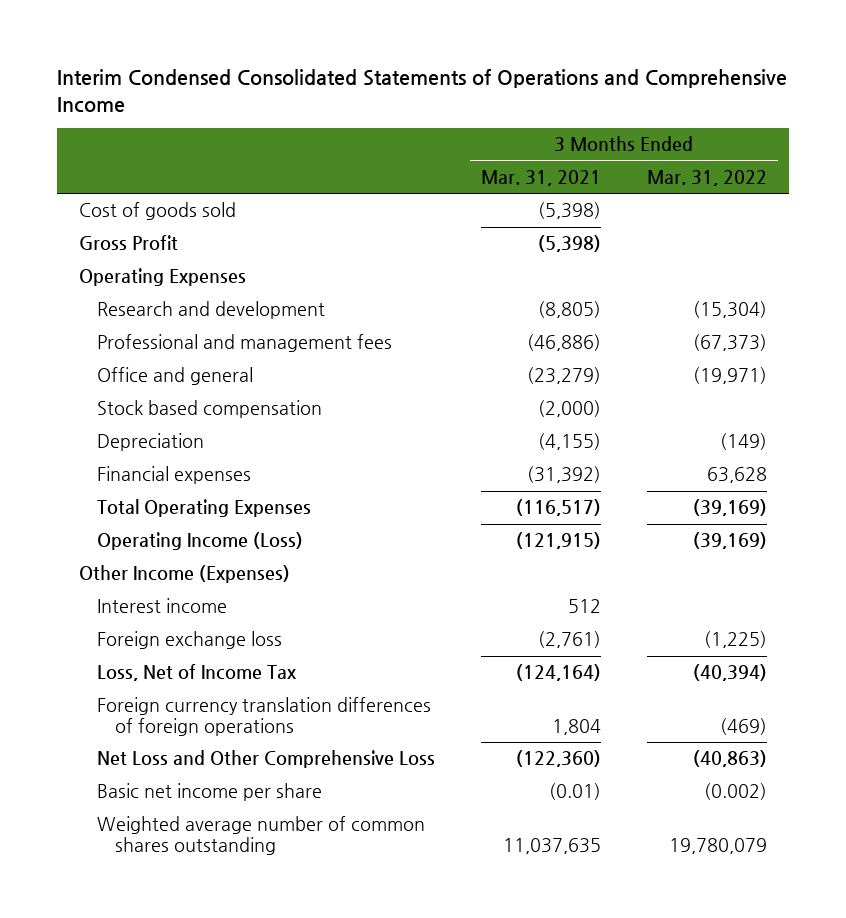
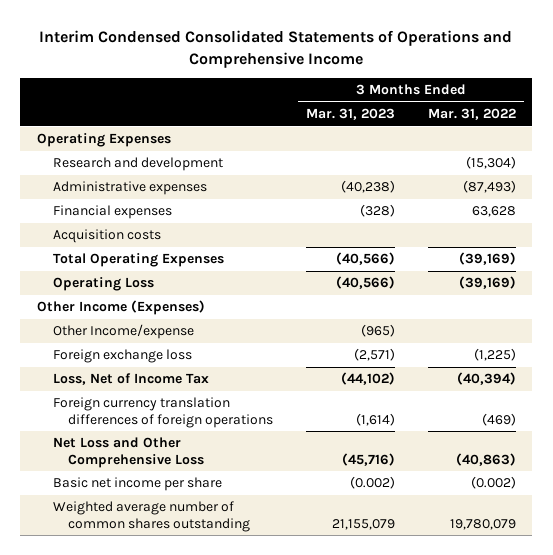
[480,169,601,186] Mar. 31, 2021 -> none
none -> [306,108,396,121] Mar. 31, 2023
[79,202,237,221] Cost of goods sold -> none
[79,235,179,251] Gross Profit -> none
[97,334,393,353] Professional and management fees -> none
[97,367,254,386] Office and general -> none
[97,400,323,419] Stock based compensation -> none
[97,433,205,452] Depreciation -> none
none -> [52,181,207,196] Administrative expenses
none -> [52,229,161,244] Acquisition costs
[97,532,304,551] Operating Income (Loss) -> [52,277,154,292] Operating Loss
[97,598,228,614] Interest income -> none
none -> [52,324,194,340] Other Income/expense

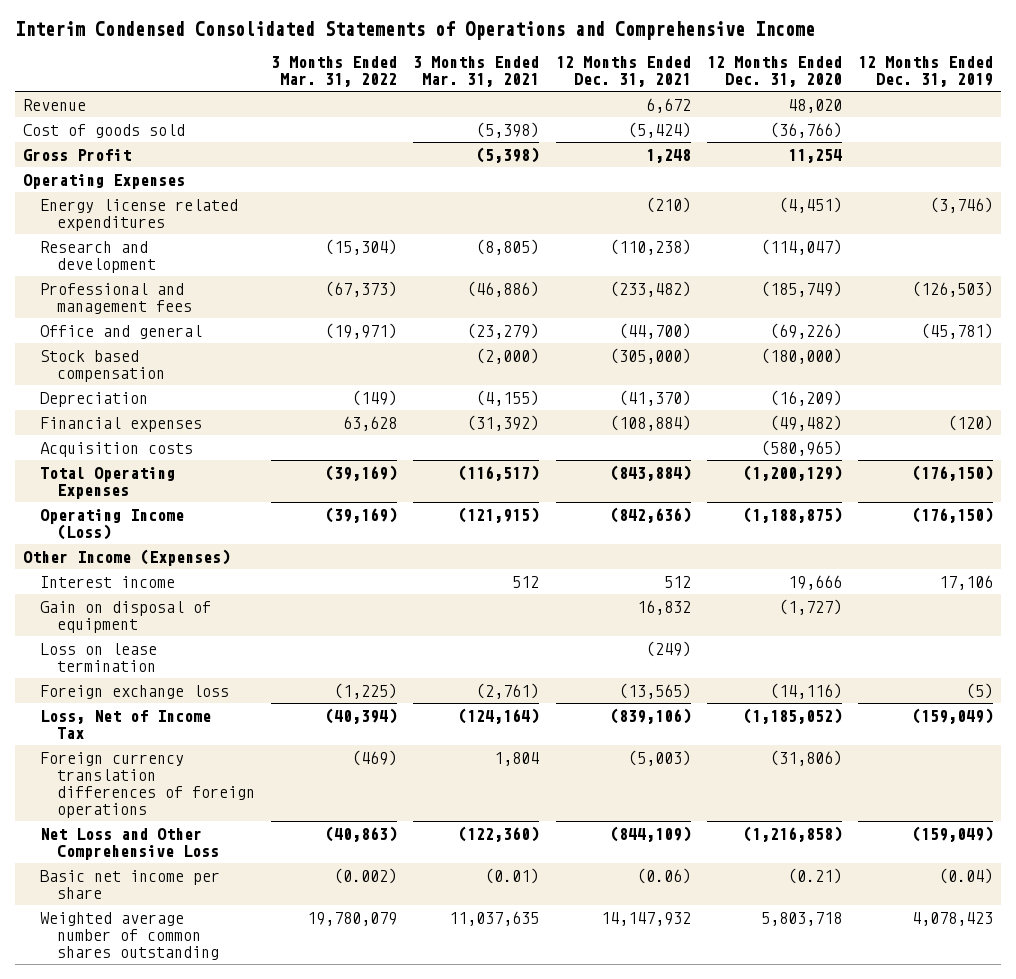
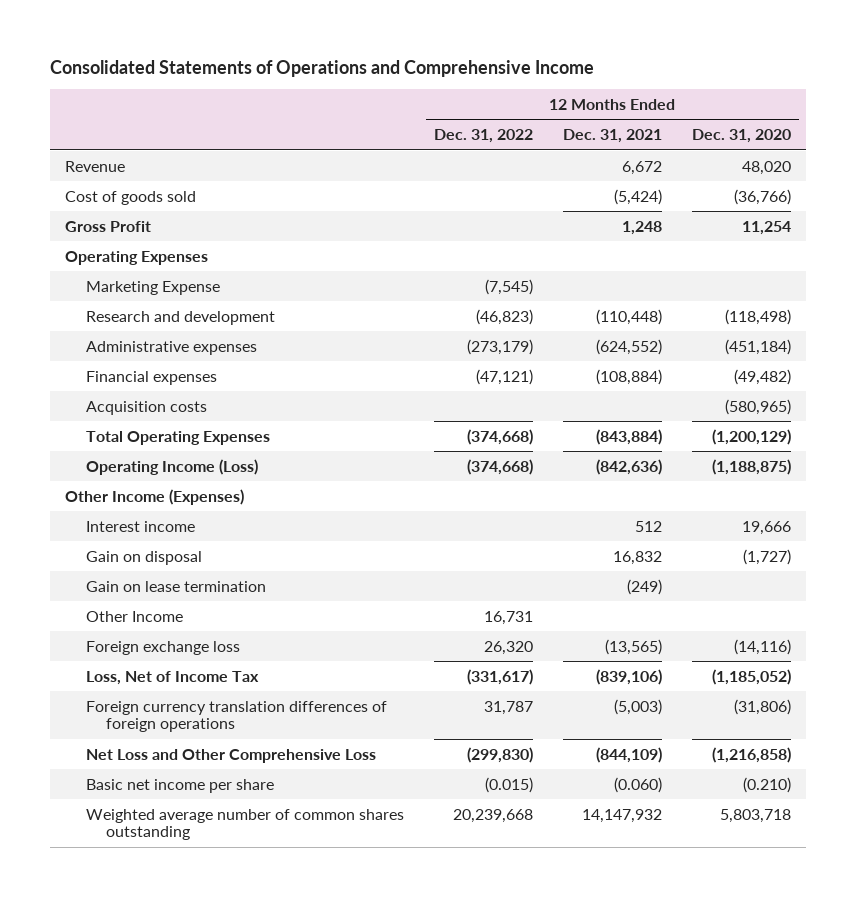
[14,20,815,40] Interim Condensed Consolidated Statements of Operations and Comprehensive Income -> [50,59,595,77] Consolidated Statements of Operations and Comprehensive Income
[270,55,397,88] 3 Months Ended Mar. 31, 2022 -> none
[413,55,540,88] 3 Months Ended Mar. 31, 2021 -> none
[858,55,994,88] 12 Months Ended Dec. 31, 2019 -> none
none -> [433,129,533,144] Dec. 31, 2022
[39,198,238,231] Energy license related expenditures -> none
[39,282,192,314] Professional and management fees -> none
[39,324,202,339] Office and general -> none
[39,349,165,382] Stock based compensation -> none
[39,391,148,407] Depreciation -> none
none -> [85,280,220,295] Marketing Expense
[609,238,691,255] (110,238) -> [595,308,662,325] (110,448)
[760,238,842,255] (114,047) -> [725,308,792,325] (118,498)
none -> [85,340,257,355] Administrative expenses
[39,600,211,633] Gain on disposal of equipment -> [85,550,202,565] Gain on disposal
[39,642,157,672] Loss on lease termination -> [85,580,266,592] Gain on lease termination
none -> [85,610,183,622] Other Income
[636,867,691,884] (0.06) -> [613,776,662,793] (0.060)
[787,867,842,884] (0.21) -> [743,776,792,793] (0.210)

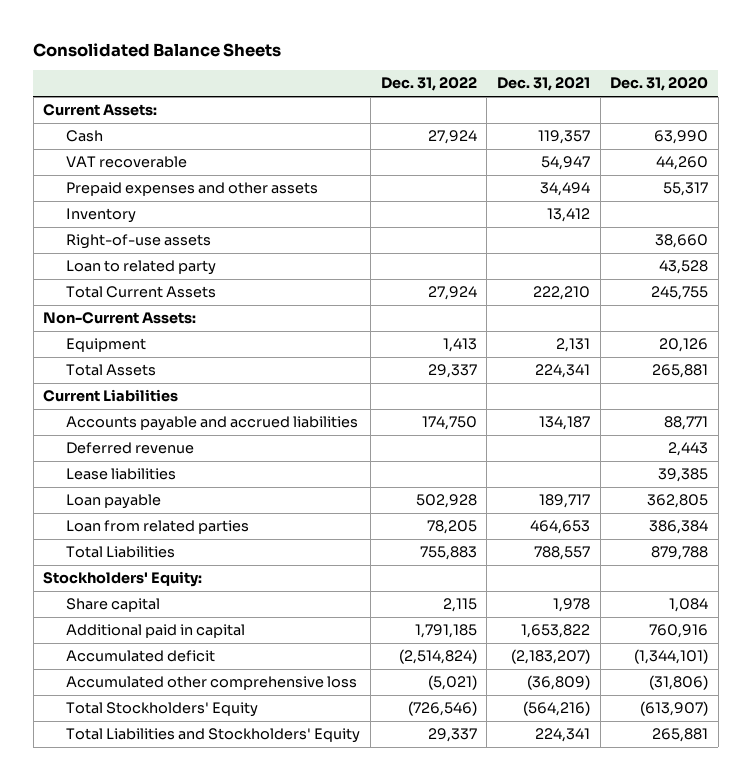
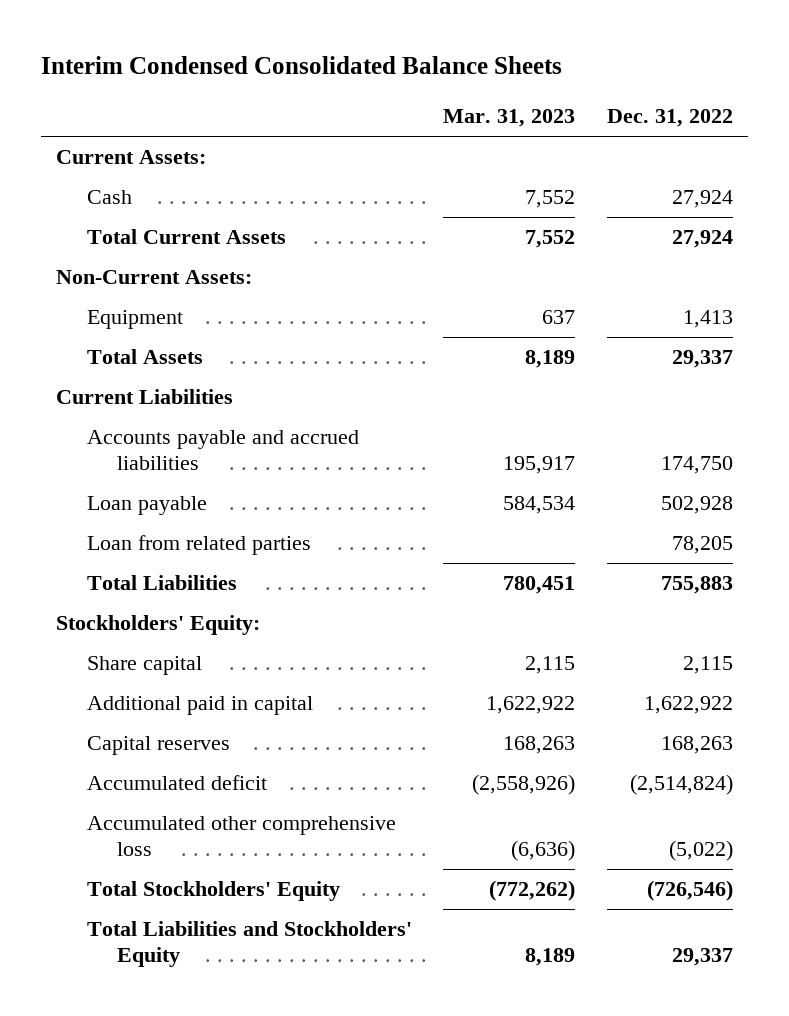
[33,42,282,57] Consolidated Balance Sheets -> [40,56,562,75] Interim Condensed Consolidated Balance Sheets
[496,77,590,92] Dec. 31, 2021 -> none
[610,77,709,92] Dec. 31, 2020 -> none
none -> [443,109,576,128] Mar. 31, 2023
[66,156,188,169] VAT recoverable -> none
[66,182,319,197] Prepaid expenses and other assets -> none
[66,208,137,224] Inventory -> none
[66,234,212,250] Right-of-use assets -> none
[66,260,217,276] Loan to related party -> none
[66,442,195,455] Deferred revenue -> none
[66,468,177,481] Lease liabilities -> none
[414,624,477,639] 1,791,185 -> [643,696,733,715] 1,622,922
none -> [86,736,230,756] Capital reserves
[427,675,477,691] (5,021) -> [668,840,733,862] (5,022)

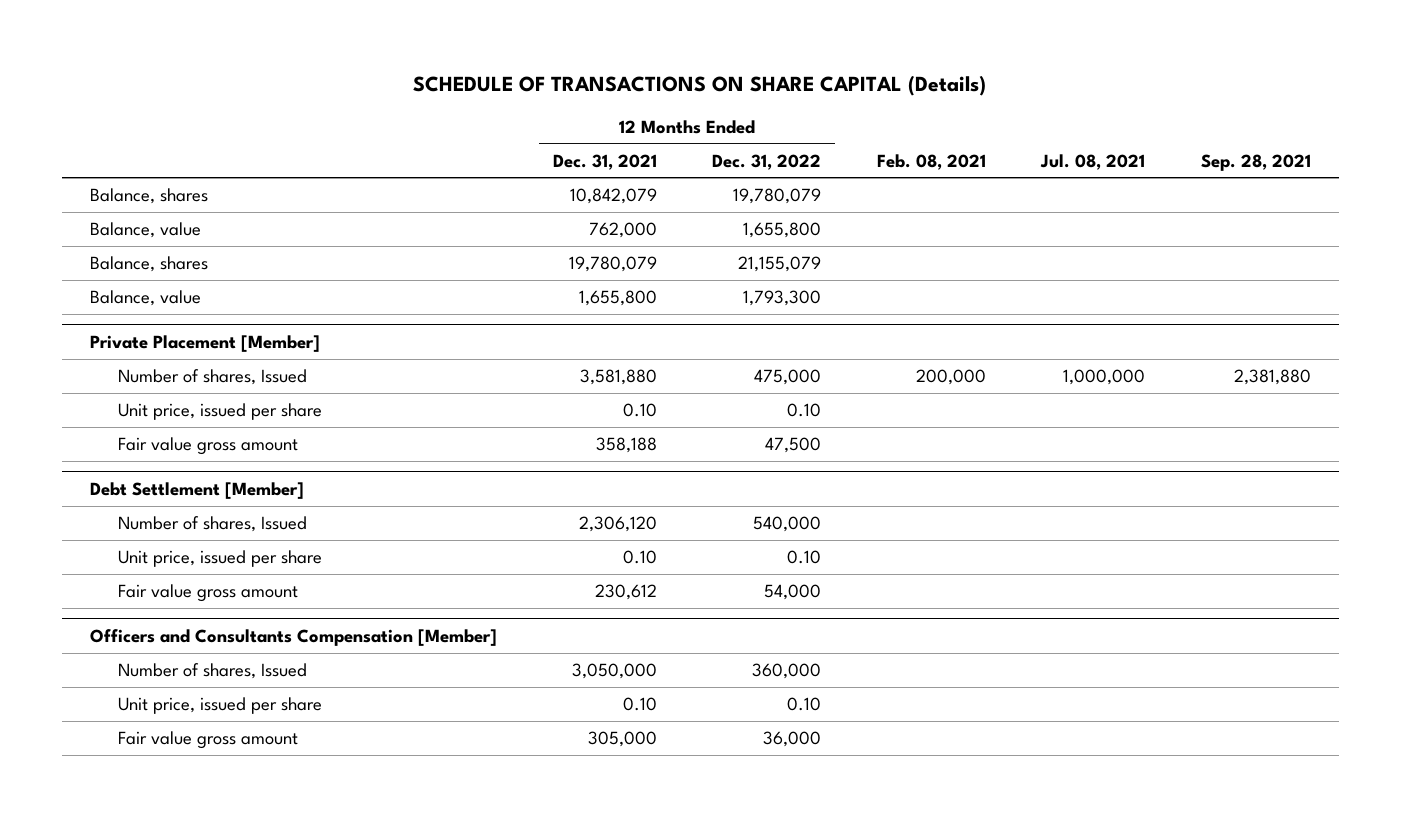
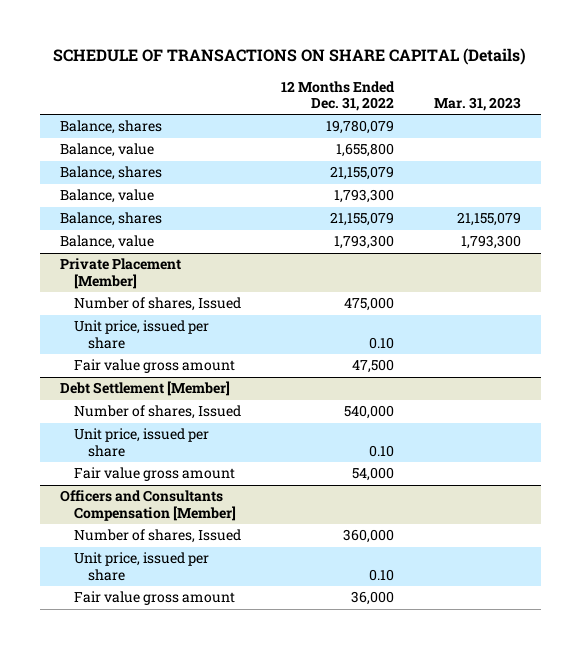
[552,153,657,170] Dec. 31, 2021 -> none
[876,153,986,170] Feb. 08, 2021 -> none
[1040,153,1146,170] Jul. 08, 2021 -> none
[1200,153,1311,171] Sep. 28, 2021 -> none
none -> [433,97,521,112] Mar. 31, 2023
none -> [59,212,162,227] Balance, shares
none -> [59,235,154,250] Balance, value

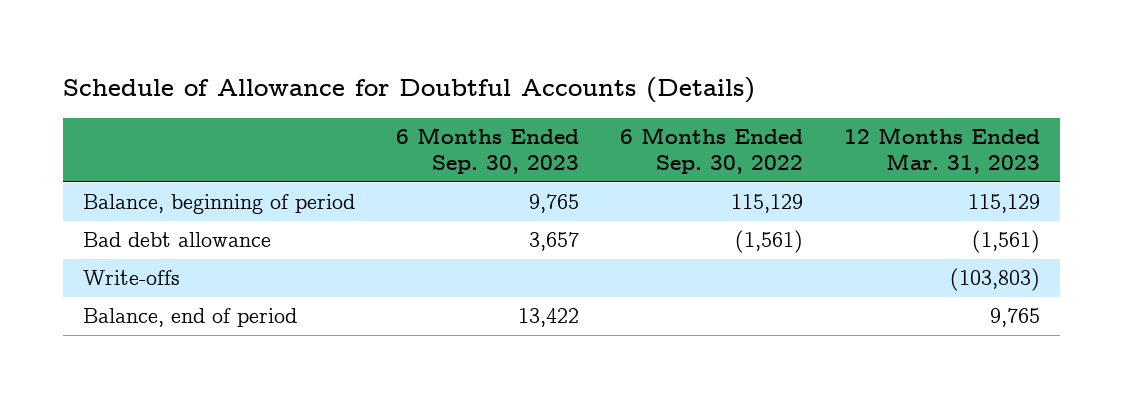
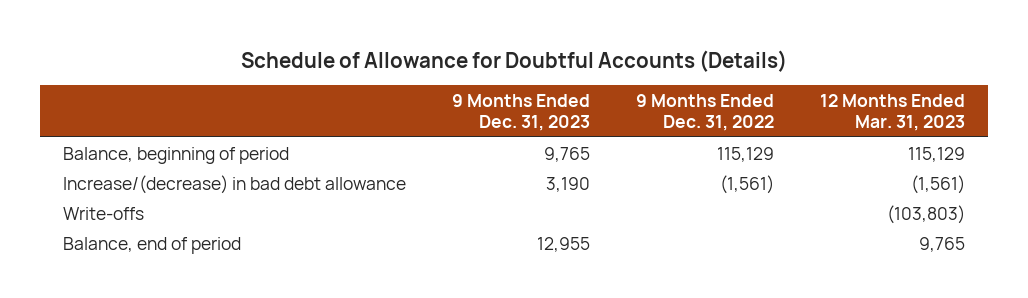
[396,126,580,175] 6 Months Ended Sep. 30, 2023 -> none
[619,126,803,175] 6 Months Ended Sep. 30, 2022 -> none
none -> [452,93,591,132] 9 Months Ended Dec. 31, 2023
none -> [635,93,774,132] 9 Months Ended Dec. 31, 2022
[83,232,272,248] Bad debt allowance -> [63,174,407,194] Increase/(decrease) in bad debt allowance

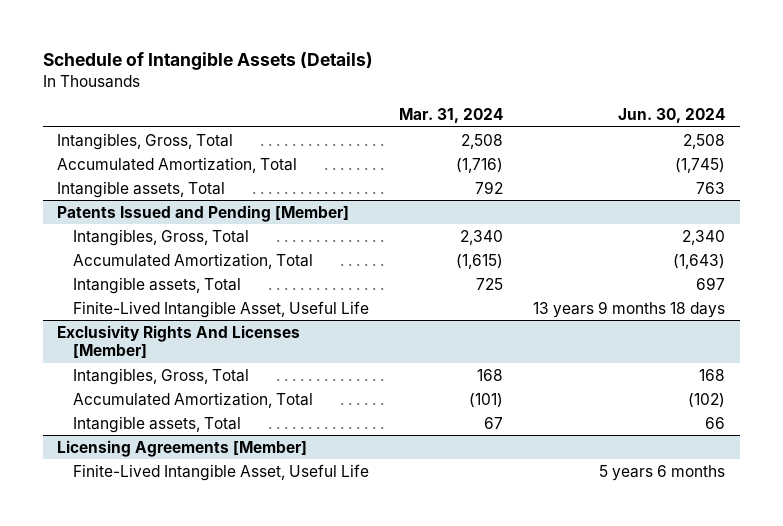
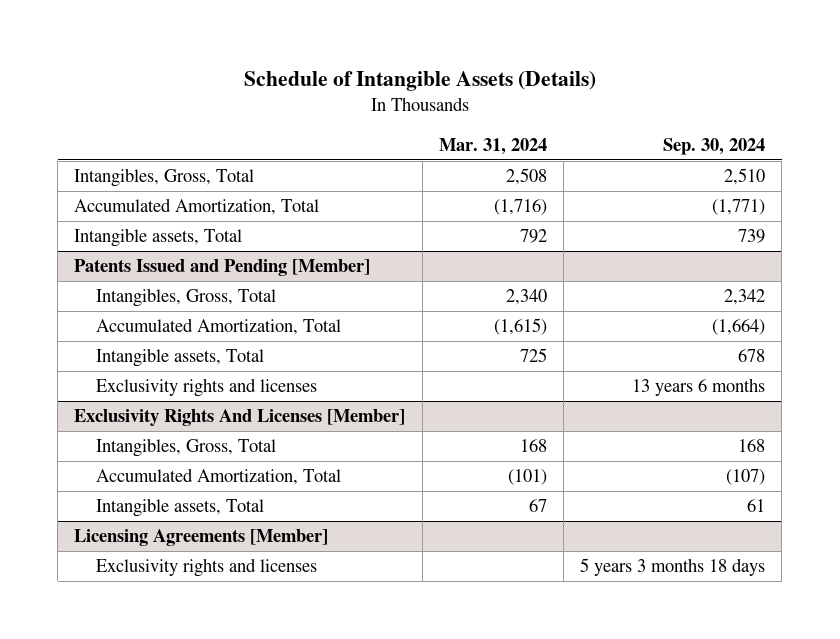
[618,107,726,123] Jun. 30, 2024 -> none
none -> [663,137,766,155] Sep. 30, 2024
[73,300,370,318] Finite-Lived Intangible Asset, Useful Life -> [95,378,317,398] Exclusivity rights and licenses
[73,463,370,481] Finite-Lived Intangible Asset, Useful Life -> [95,558,317,578] Exclusivity rights and licenses

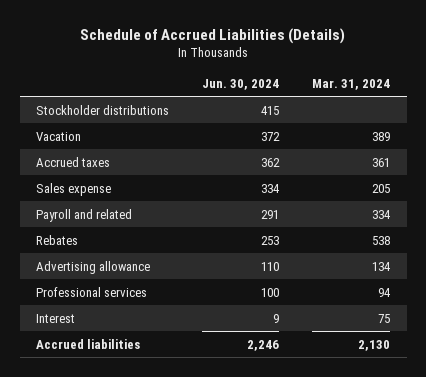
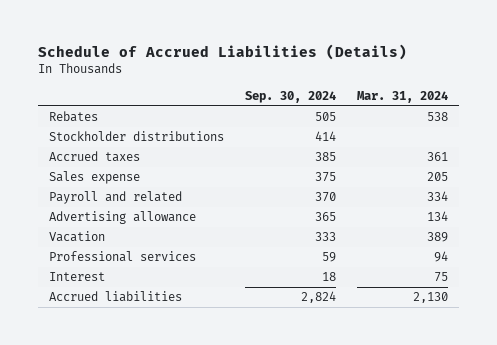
[202,79,280,91] Jun. 30, 2024 -> none
none -> [245,90,337,103] Sep. 30, 2024
[36,234,79,245] Rebates -> [48,111,98,123] Rebates
[36,131,82,141] Vacation -> [48,231,105,243] Vacation

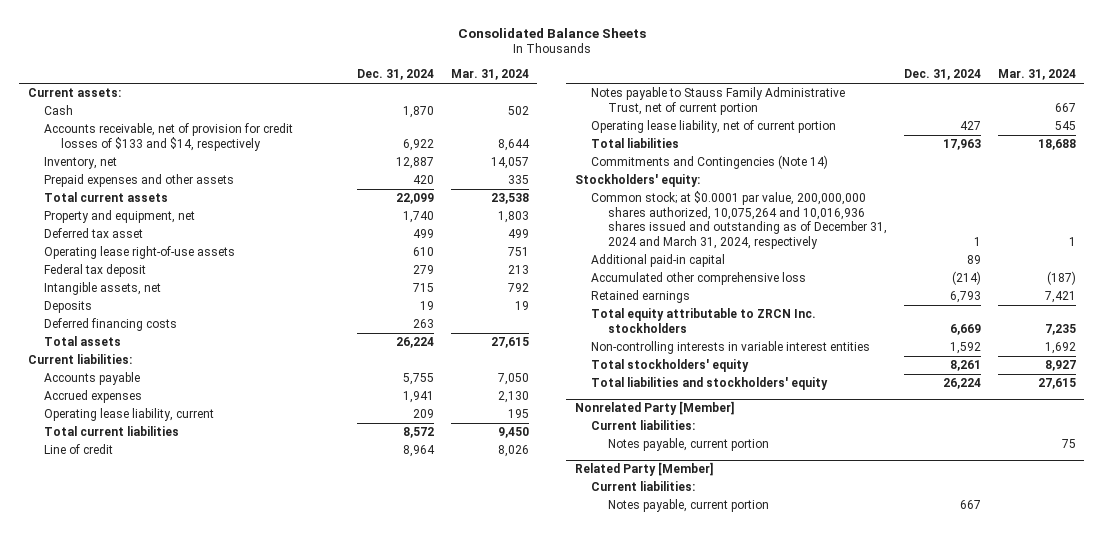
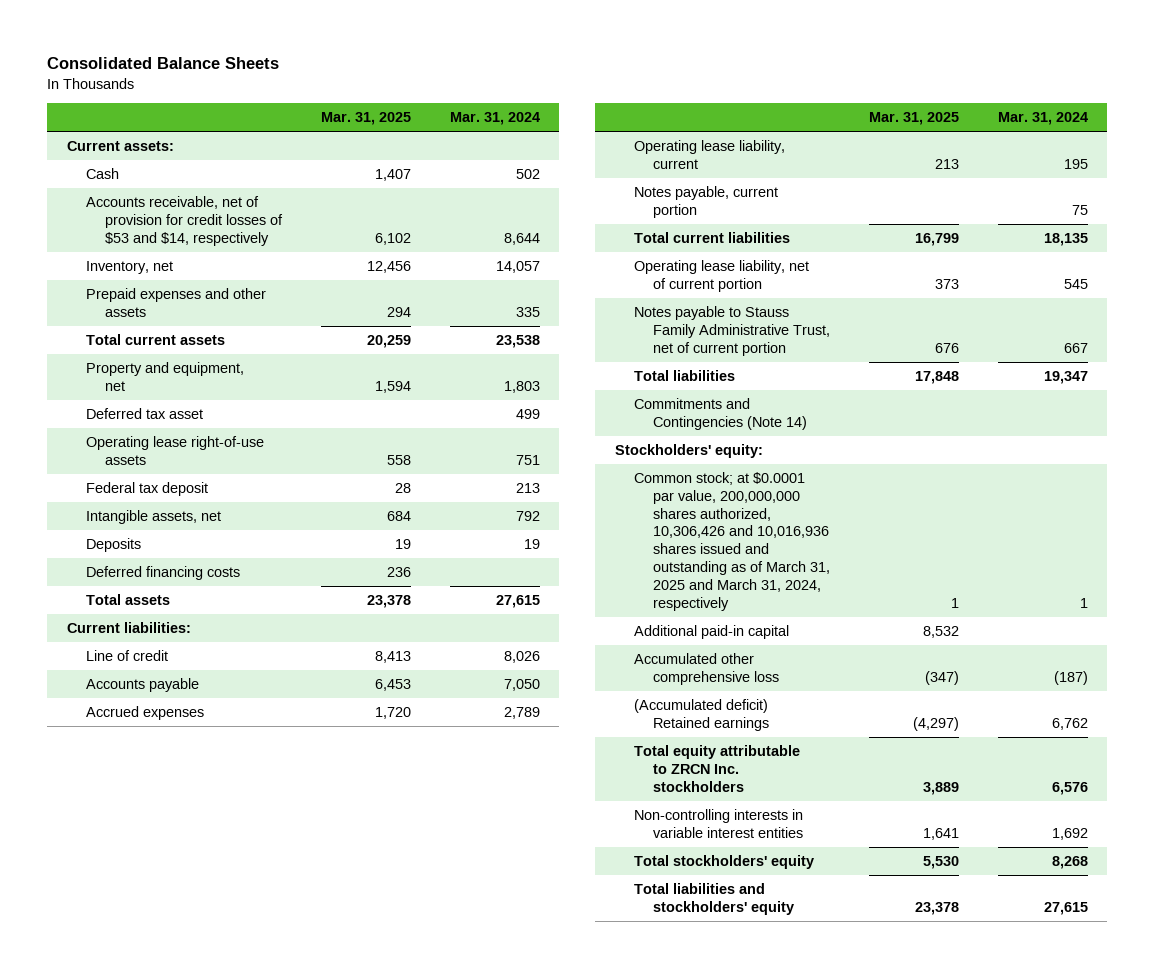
[356,69,434,81] Dec. 31, 2024 -> none
none -> [320,111,411,125] Mar. 31, 2025
[44,123,294,151] Accounts receivable, net of provision for credit losses of $133 and $14, respectively -> [85,196,283,246] Accounts receivable, net of provision for credit losses of $53 and $14, respectively
[44,444,114,455] Line of credit -> [85,650,168,662] Line of credit
[497,391,529,404] 2,130 -> [503,707,540,720] 2,789
none -> [633,186,778,218] Notes payable, current portion
[497,427,529,439] 9,450 -> [1043,233,1088,247] 18,135
[591,87,846,115] Notes payable to Stauss Family Administrative Trust, net of current portion -> [633,306,830,356] Notes payable to Stauss Family Administrative Trust, net of current portion
[1037,139,1076,151] 18,688 -> [1043,371,1088,385] 19,347
[591,191,888,249] Common stock; at $0.0001 par value, 200,000,000 shares authorized, 10,075,264 and 10,016,936 shares issued and outstanding as of December 31, 2024 and March 31, 2024, respectively -> [633,472,830,611] Common stock; at $0.0001 par value, 200,000,000 shares authorized, 10,306,426 and 10,016,936 shares issued and outstanding as of March 31, 2025 and March 31, 2024, respectively
[591,290,691,304] Retained earnings -> [633,699,769,731] (Accumulated deficit) Retained earnings
[1044,291,1076,304] 7,421 -> [1051,717,1088,730] 6,762
[1044,323,1076,335] 7,235 -> [1051,781,1088,795] 6,576
[1044,360,1076,372] 8,927 -> [1051,856,1088,870] 8,268
[574,401,734,416] Nonrelated Party [Member] -> none
[591,420,696,431] Current liabilities: -> none
[608,438,770,452] Notes payable, current portion -> none
[574,462,713,477] Related Party [Member] -> none
[591,481,696,492] Current liabilities: -> none
[608,499,770,513] Notes payable, current portion -> none

